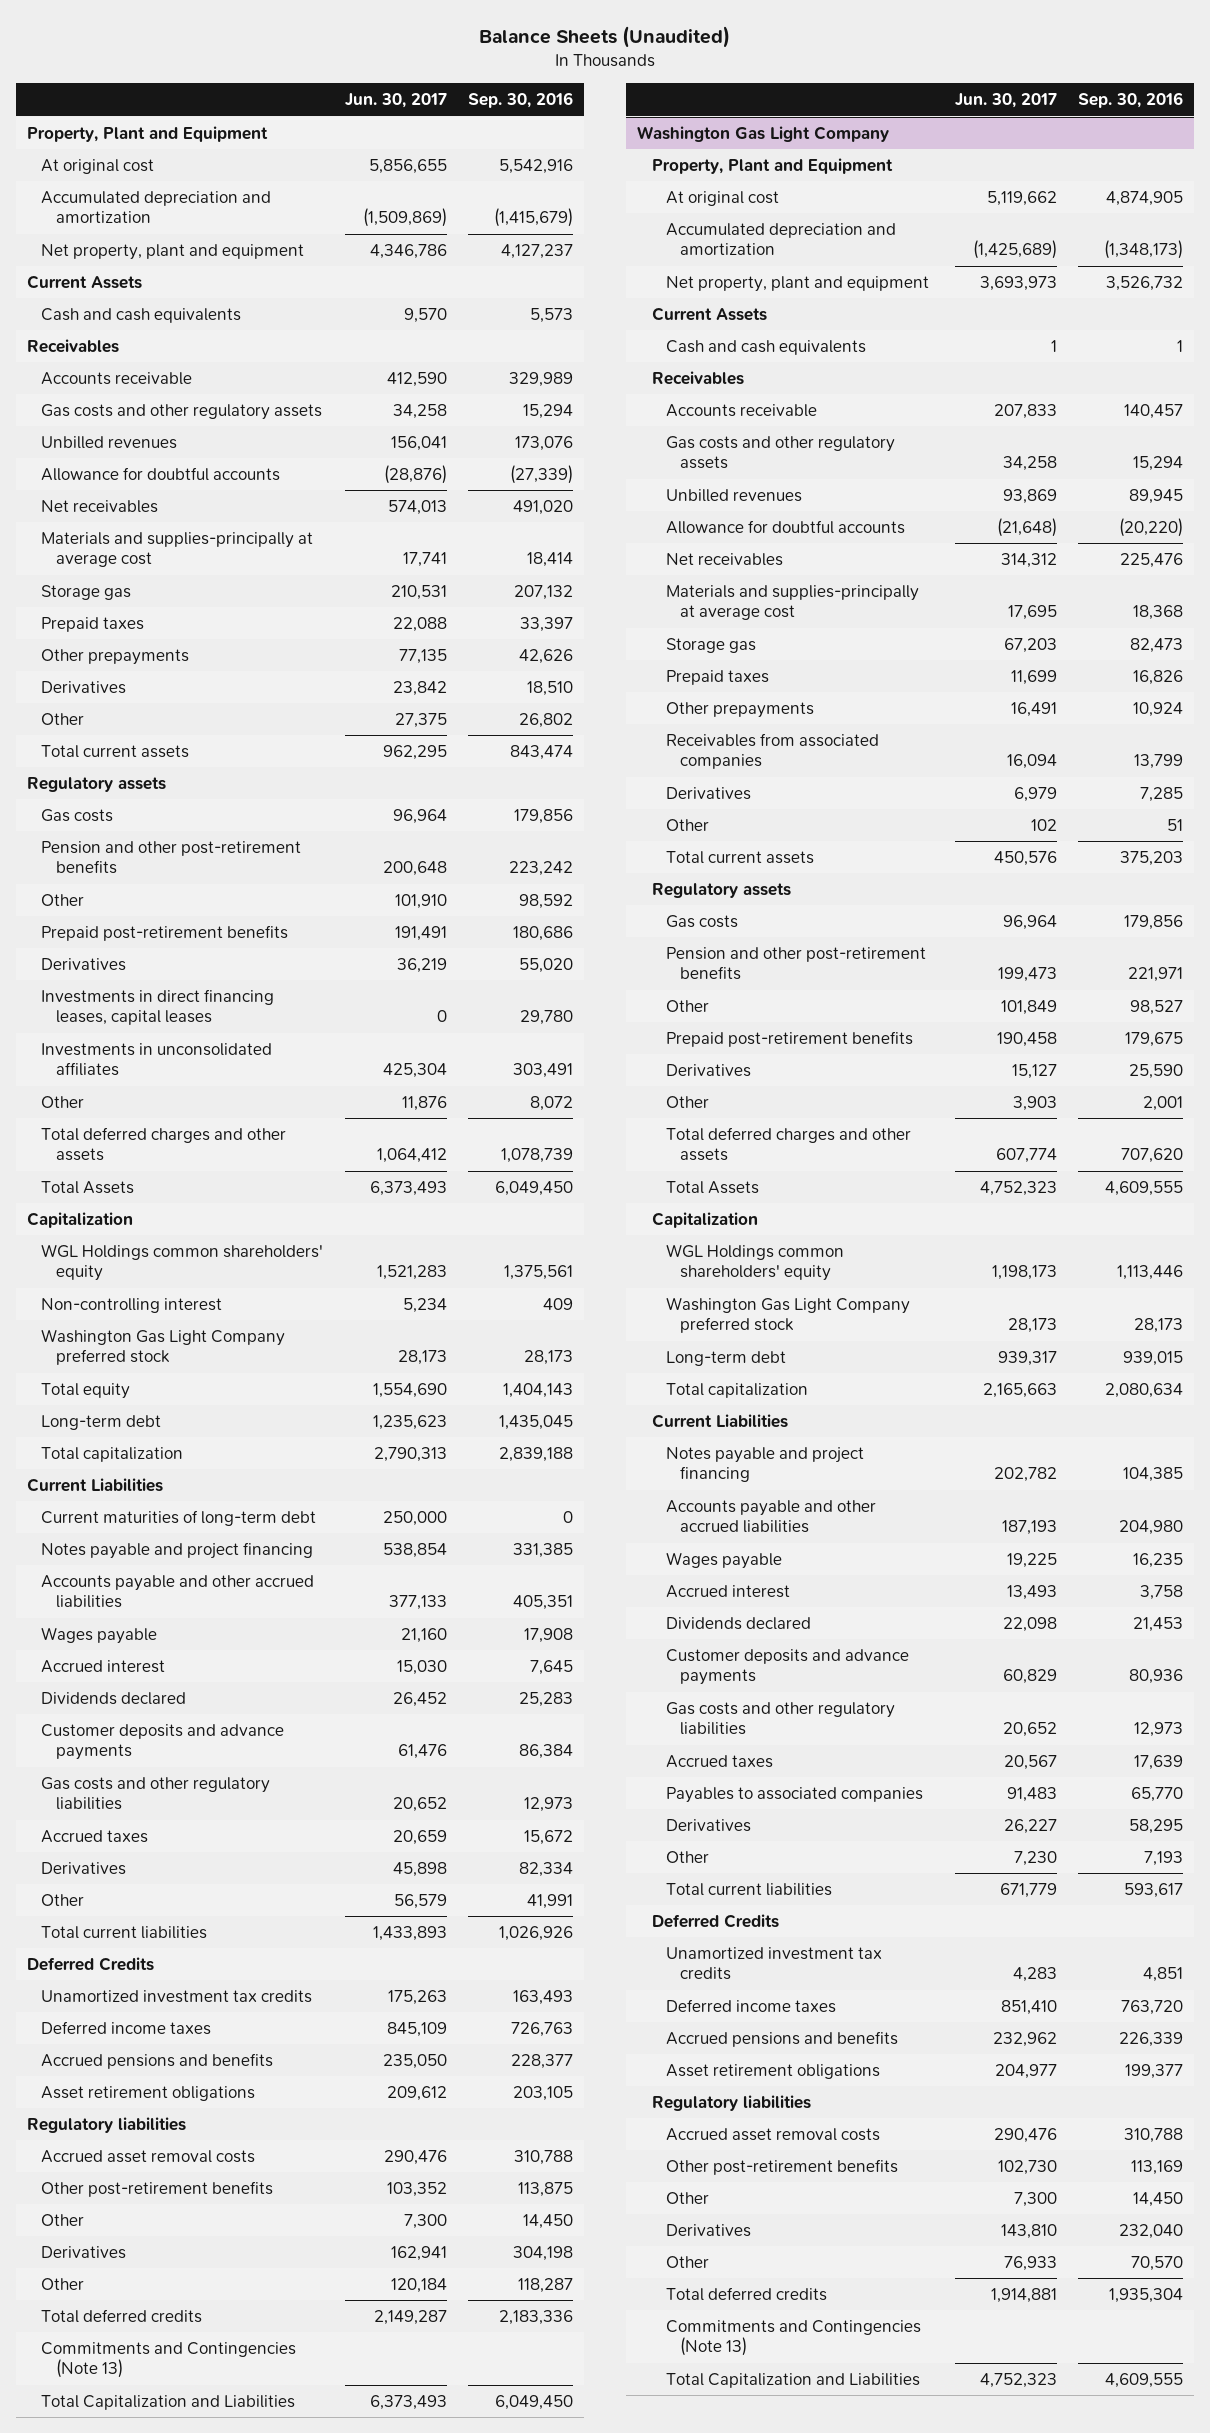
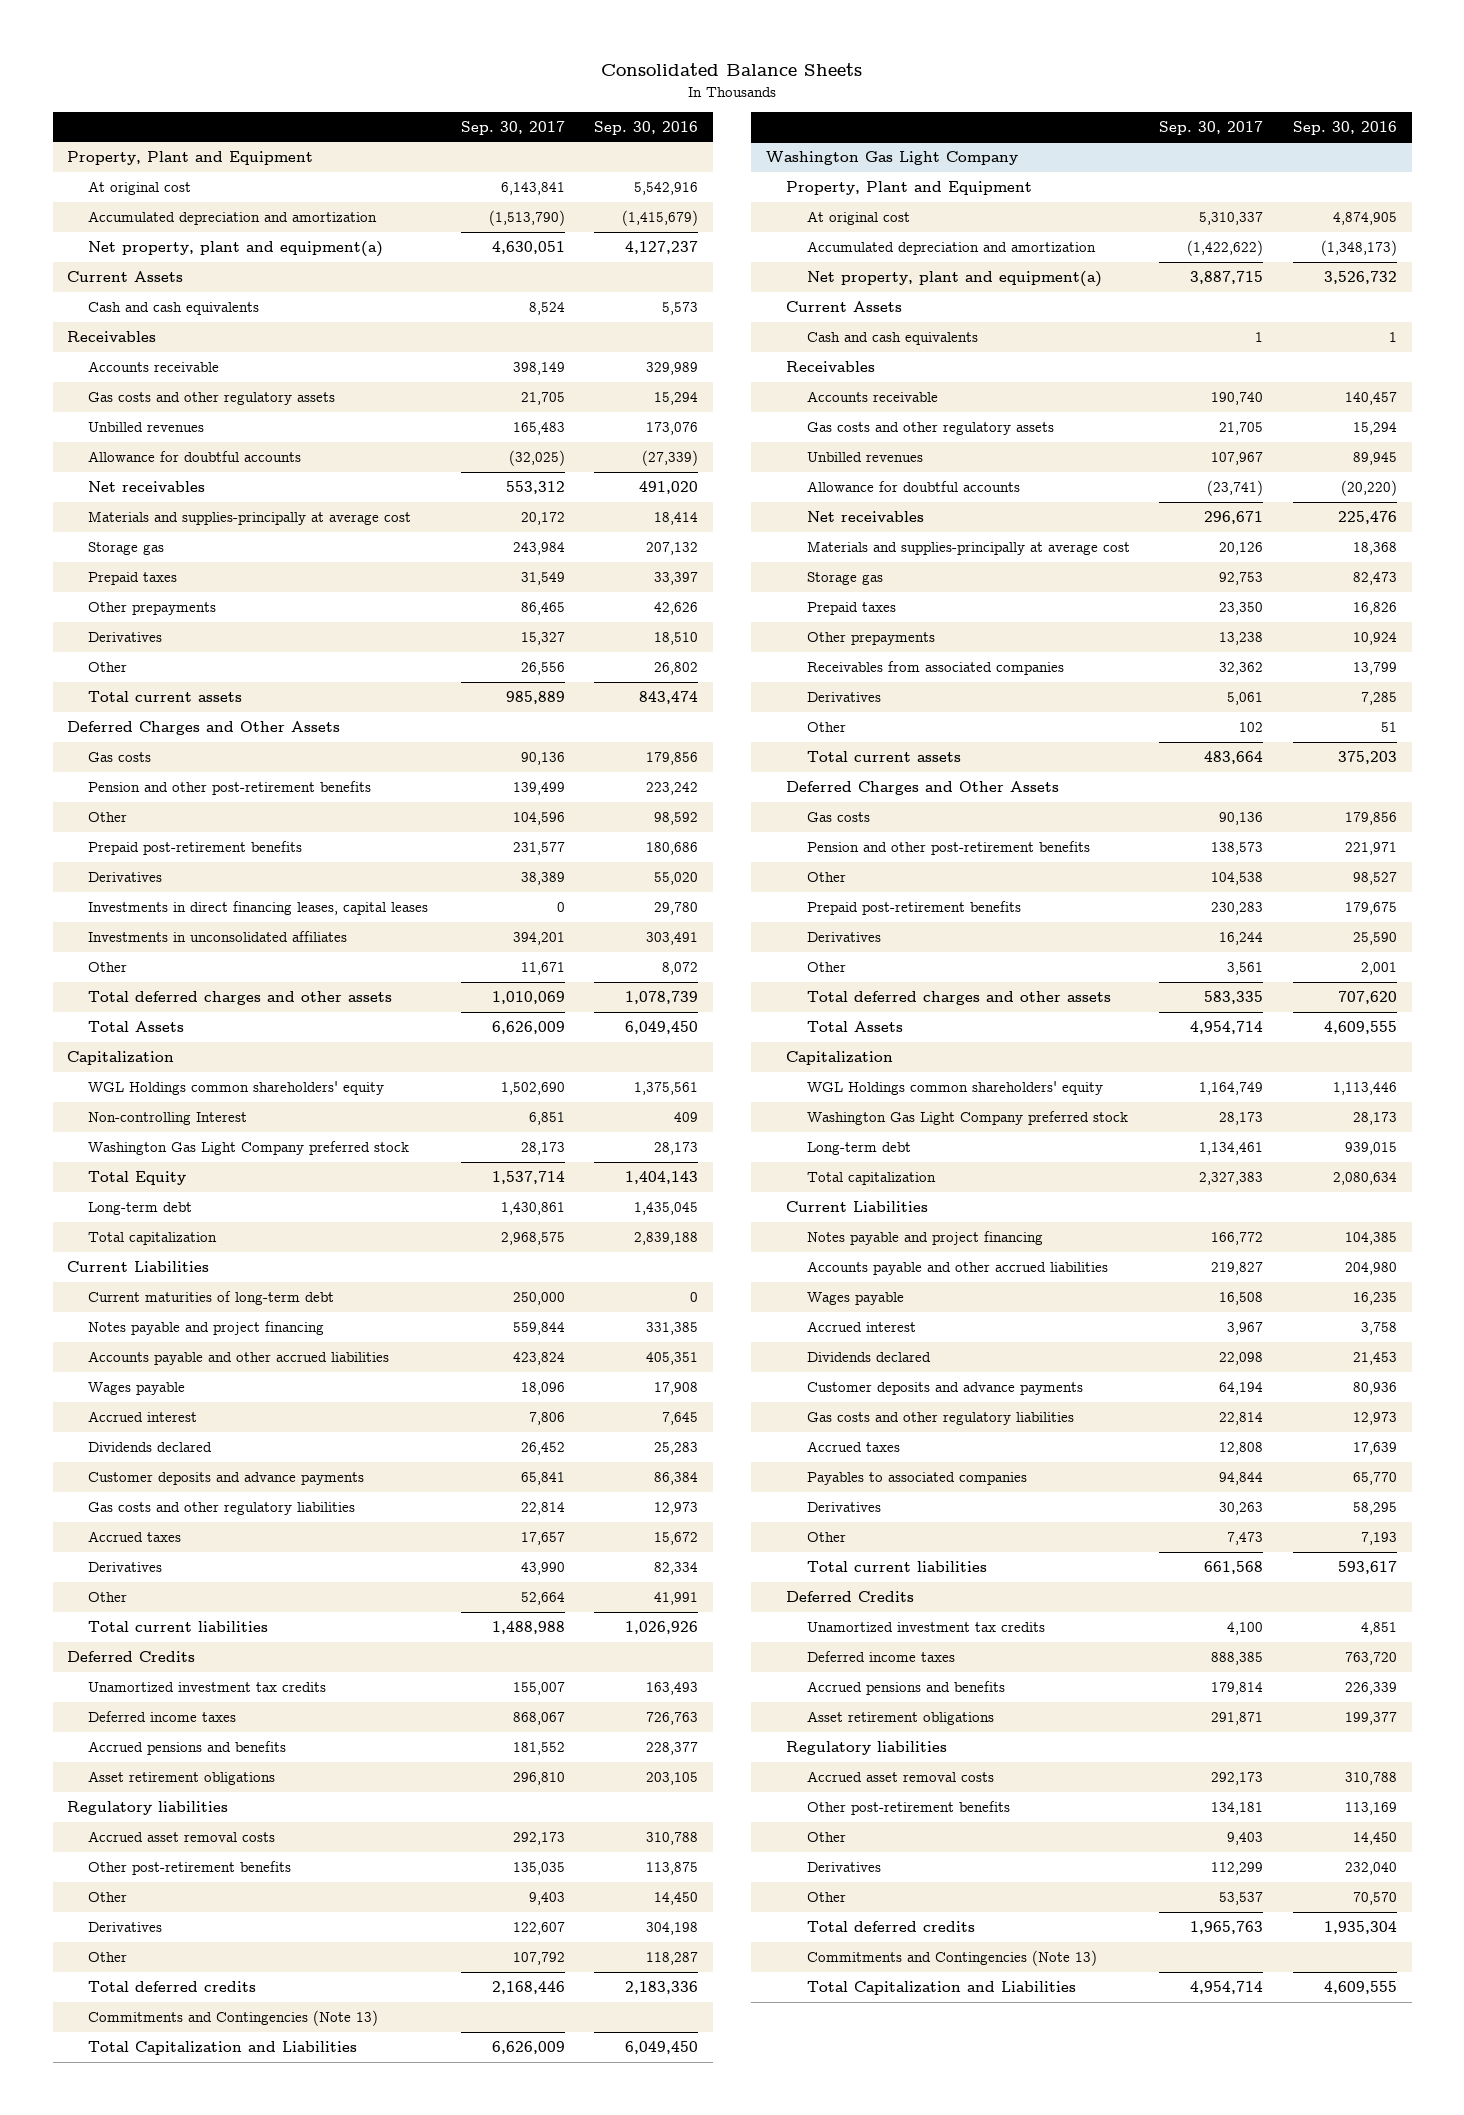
[479,25,731,48] Balance Sheets (Unaudited) -> [601,63,863,77] Consolidated Balance Sheets
[344,93,447,109] Jun. 30, 2017 -> none
none -> [460,120,565,135] Sep. 30, 2017
[41,244,305,261] Net property, plant and equipment -> [87,241,383,258] Net property, plant and equipment(a)
[26,777,166,793] Regulatory assets -> none
none -> [67,721,341,736] Deferred Charges and Other Assets
[41,1298,223,1314] Non-controlling interest -> [87,1112,247,1126] Non-controlling Interest
[41,1383,131,1400] Total equity -> [87,1171,186,1186] Total Equity
[665,276,929,293] Net property, plant and equipment -> [806,271,1102,288] Net property, plant and equipment(a)
[651,883,791,899] Regulatory assets -> none
none -> [786,781,1060,796] Deferred Charges and Other Assets

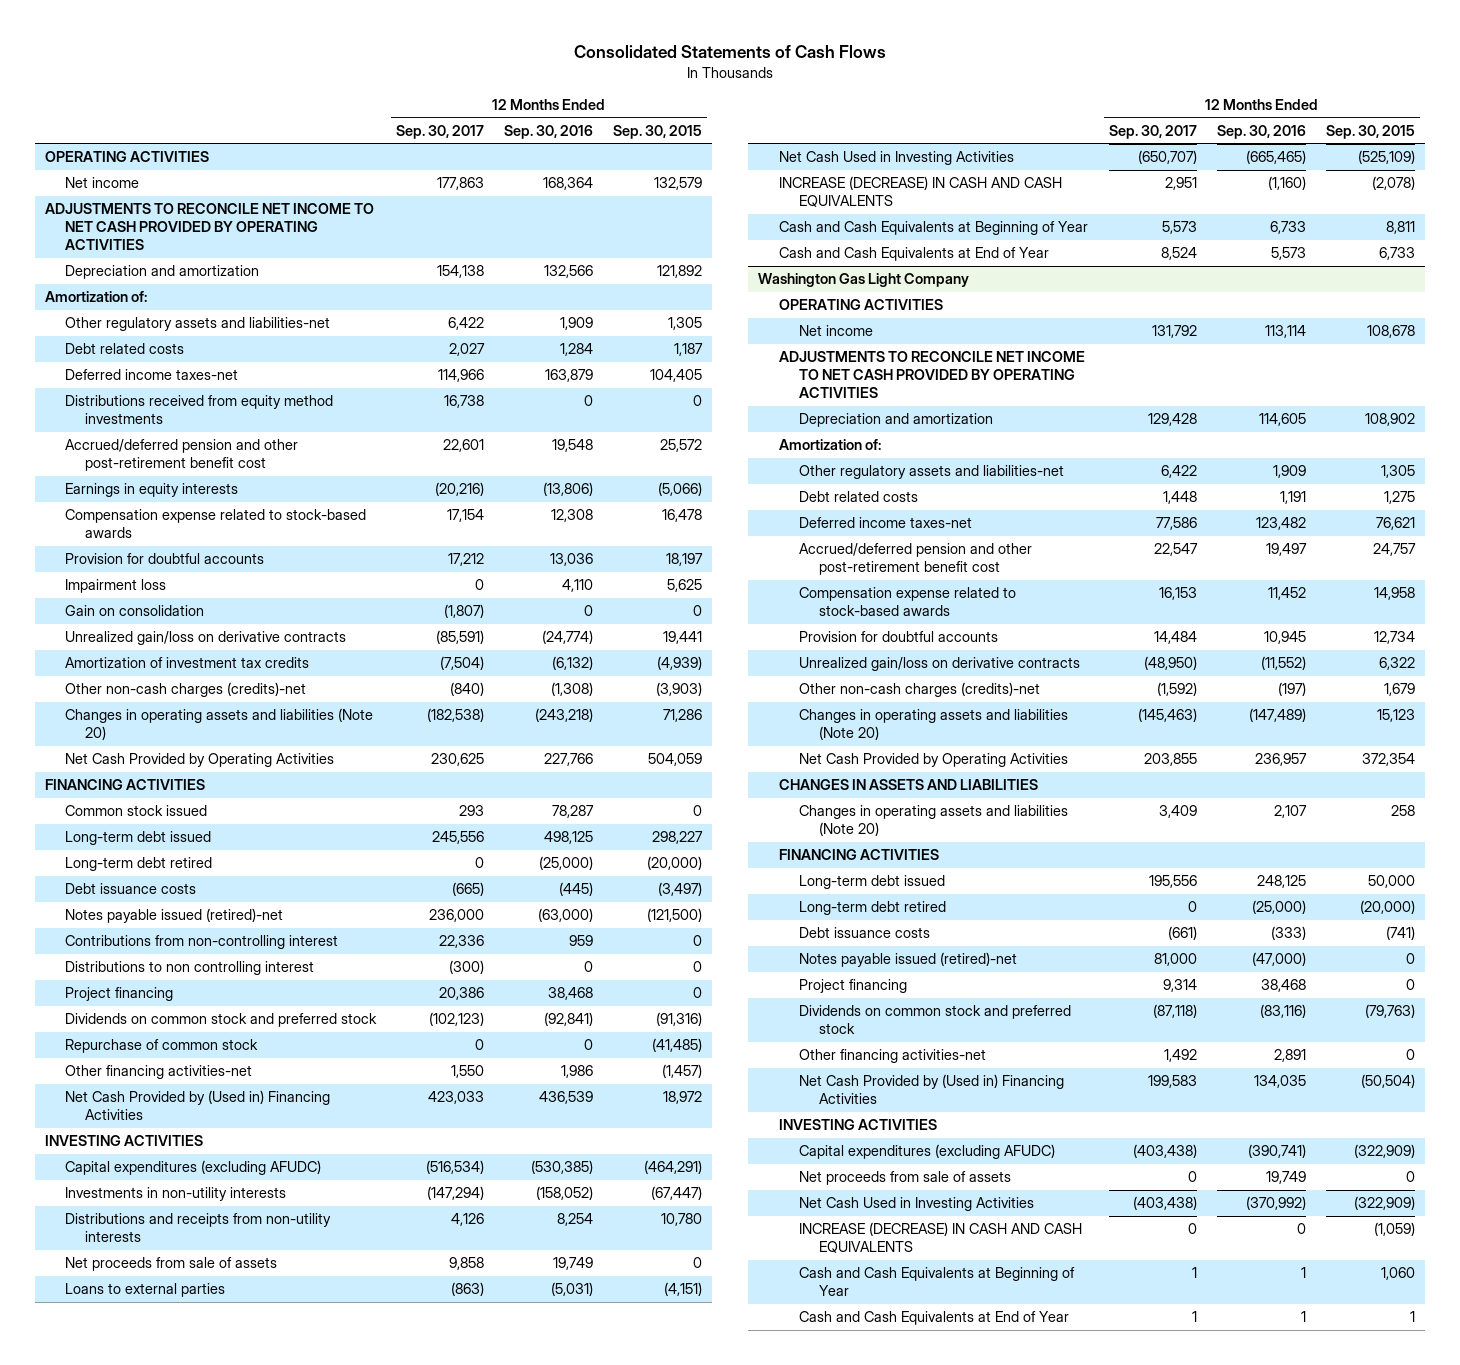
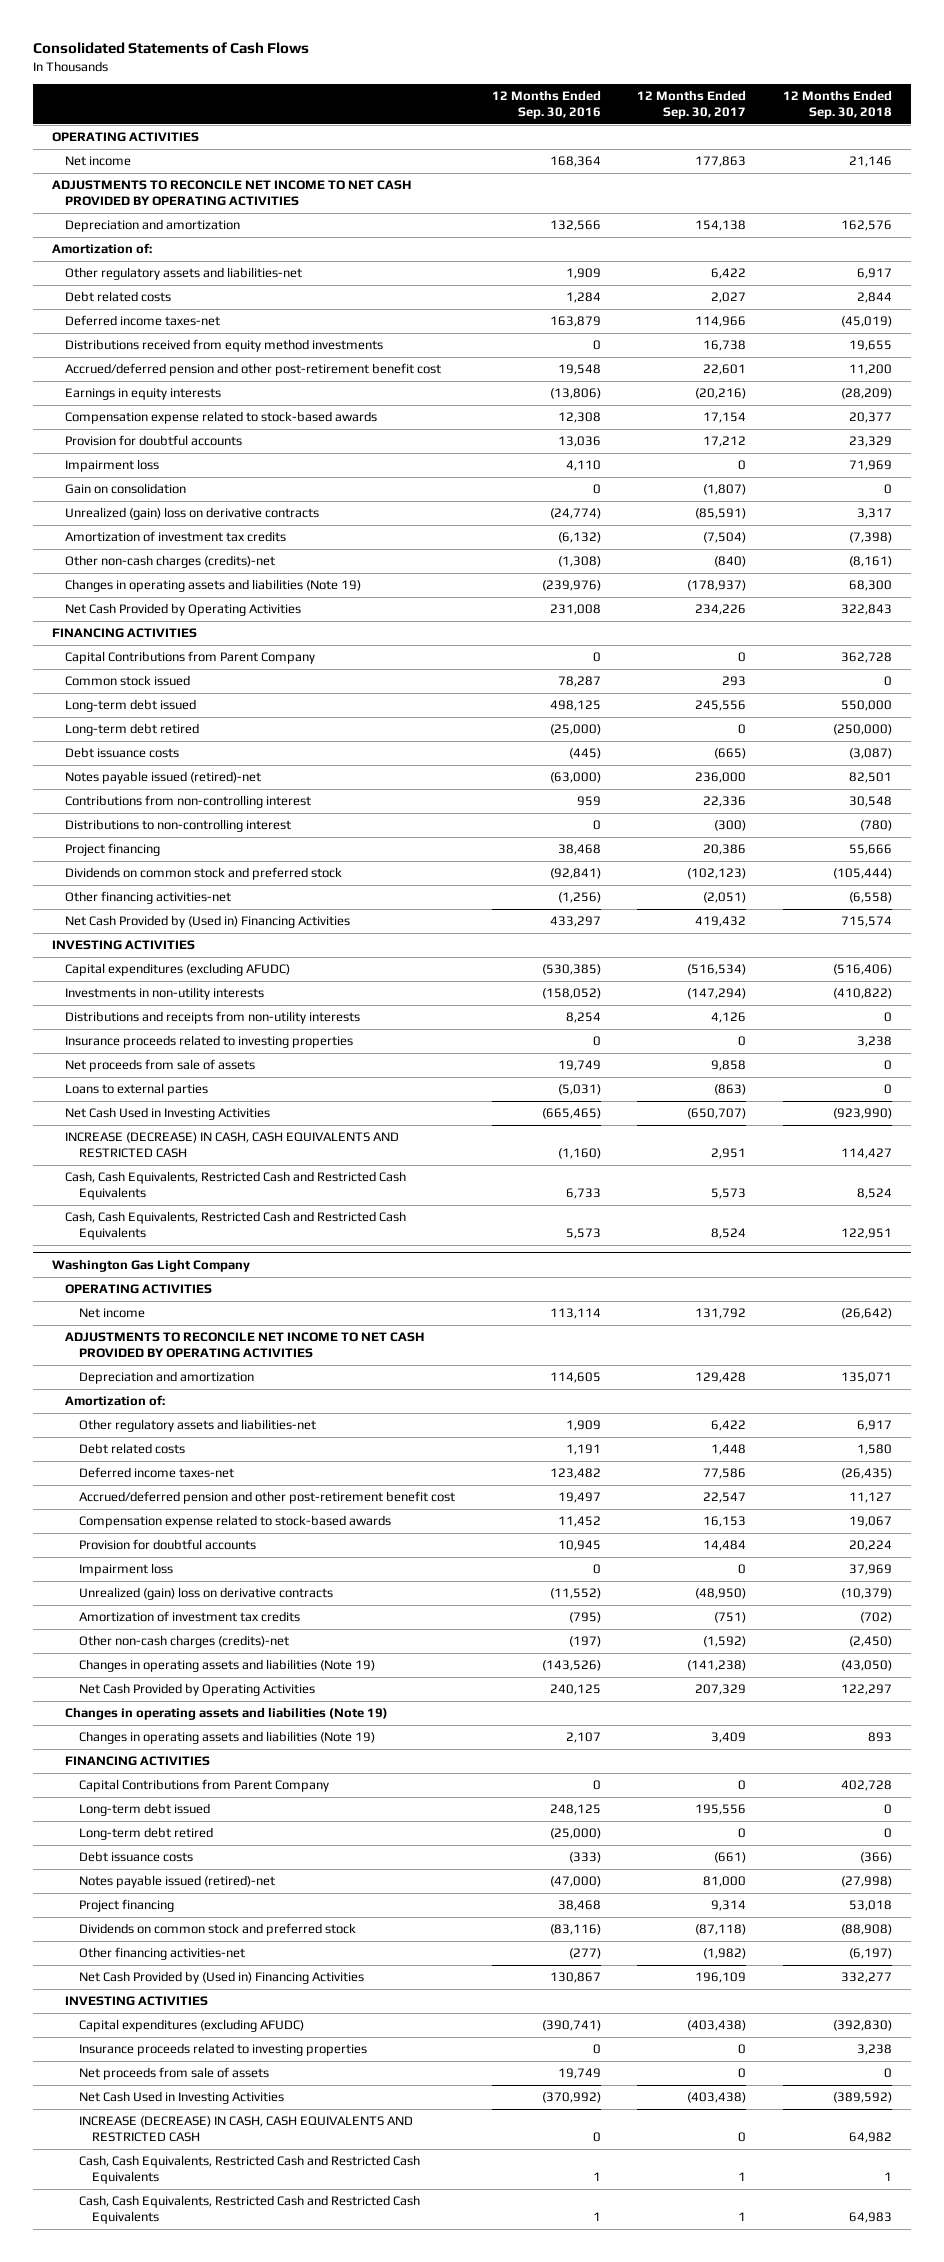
[612,124,702,139] Sep. 30, 2015 -> none
none -> [783,90,893,119] 12 Months Ended Sep. 30, 2018
[65,631,347,646] Unrealized gain/loss on derivative contracts -> [65,507,320,521] Unrealized (gain) loss on derivative contracts
[65,708,374,741] Changes in operating assets and liabilities (Note 20) -> [65,579,362,593] Changes in operating assets and liabilities (Note 19)
[426,708,484,723] (182,538) -> [687,580,747,592] (178,937)
[534,708,593,723] (243,218) -> [541,580,601,592] (239,976)
[430,753,484,767] 230,625 -> [695,604,747,616] 234,226
[543,753,593,767] 227,766 -> [549,604,601,616] 231,008
none -> [65,651,316,665] Capital Contributions from Parent Company
[65,961,315,976] Distributions to non controlling interest -> [65,819,292,833] Distributions to non-controlling interest
[65,1039,259,1054] Repurchase of common stock -> none
[450,1065,484,1079] 1,550 -> [703,892,747,904] (2,051)
[560,1065,593,1079] 1,986 -> [557,892,601,904] (1,256)
[427,1091,484,1105] 423,033 -> [695,916,747,928] 419,432
[538,1091,593,1105] 436,539 -> [549,916,601,928] 433,297
none -> [65,1035,354,1049] Insurance proceeds related to investing properties
[778,176,1062,208] INCREASE (DECREASE) IN CASH AND CASH EQUIVALENTS -> [65,1132,400,1158] INCREASE (DECREASE) IN CASH, CASH EQUIVALENTS AND RESTRICTED CASH
[778,221,1088,236] Cash and Cash Equivalents at Beginning of Year -> [65,1171,407,1200] Cash, Cash Equivalents, Restricted Cash and Restricted Cash Equivalents
[778,247,1049,262] Cash and Cash Equivalents at End of Year -> [65,1211,407,1240] Cash, Cash Equivalents, Restricted Cash and Restricted Cash Equivalents
none -> [78,1563,173,1577] Impairment loss
[798,657,1080,672] Unrealized gain/loss on derivative contracts -> [78,1587,333,1601] Unrealized (gain) loss on derivative contracts
none -> [78,1611,300,1623] Amortization of investment tax credits
[798,709,1068,741] Changes in operating assets and liabilities (Note 20) -> [78,1659,375,1673] Changes in operating assets and liabilities (Note 19)
[1138,708,1198,723] (145,463) -> [687,1660,747,1672] (141,238)
[1249,708,1307,723] (147,489) -> [541,1660,601,1672] (143,526)
[1144,753,1198,767] 203,855 -> [695,1684,747,1696] 207,329
[1255,753,1308,767] 236,957 -> [549,1684,601,1696] 240,125
[778,779,1038,791] CHANGES IN ASSETS AND LIABILITIES -> [65,1707,389,1721] Changes in operating assets and liabilities (Note 19)
[798,805,1068,837] Changes in operating assets and liabilities (Note 20) -> [78,1731,375,1745] Changes in operating assets and liabilities (Note 19)
none -> [78,1779,329,1793] Capital Contributions from Parent Company
[1164,1049,1198,1063] 1,492 -> [703,1948,747,1960] (1,982)
[1274,1049,1307,1063] 2,891 -> [568,1948,601,1960] (277)
[1148,1075,1198,1089] 199,583 -> [695,1972,747,1984] 196,109
[1254,1075,1307,1089] 134,035 -> [549,1972,601,1984] 130,867
none -> [78,2043,367,2057] Insurance proceeds related to investing properties
[798,1267,1075,1297] Cash and Cash Equivalents at Beginning of Year -> none
[798,1311,1069,1326] Cash and Cash Equivalents at End of Year -> none
[798,1222,1082,1254] INCREASE (DECREASE) IN CASH AND CASH EQUIVALENTS -> [78,2116,413,2142] INCREASE (DECREASE) IN CASH, CASH EQUIVALENTS AND RESTRICTED CASH
none -> [78,2155,420,2184] Cash, Cash Equivalents, Restricted Cash and Restricted Cash Equivalents
none -> [78,2195,420,2224] Cash, Cash Equivalents, Restricted Cash and Restricted Cash Equivalents

